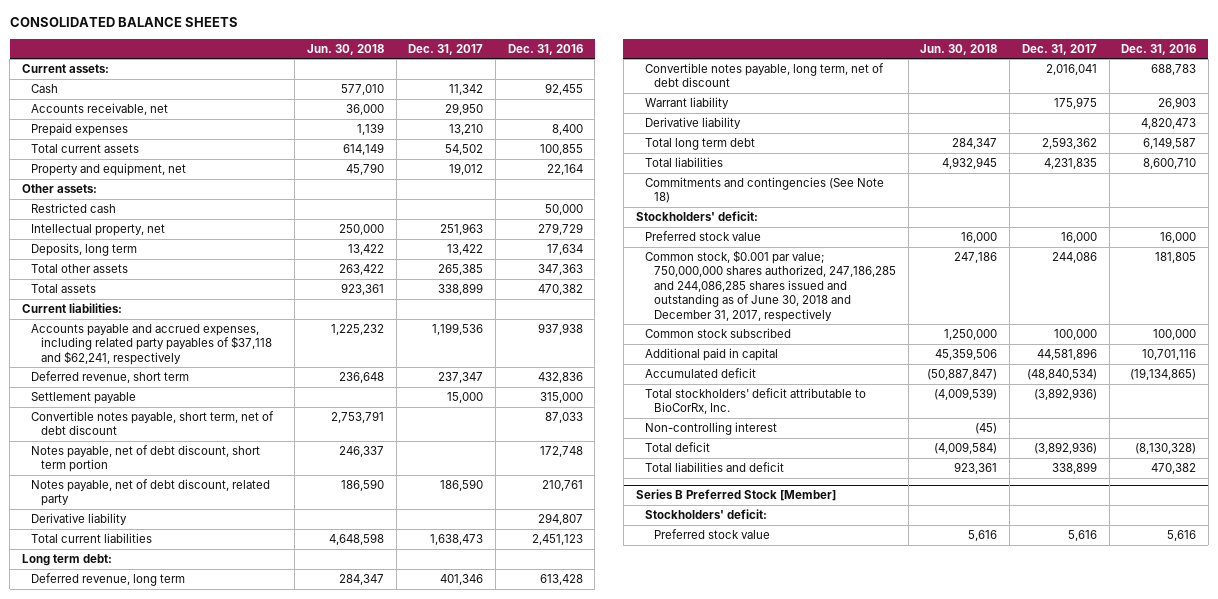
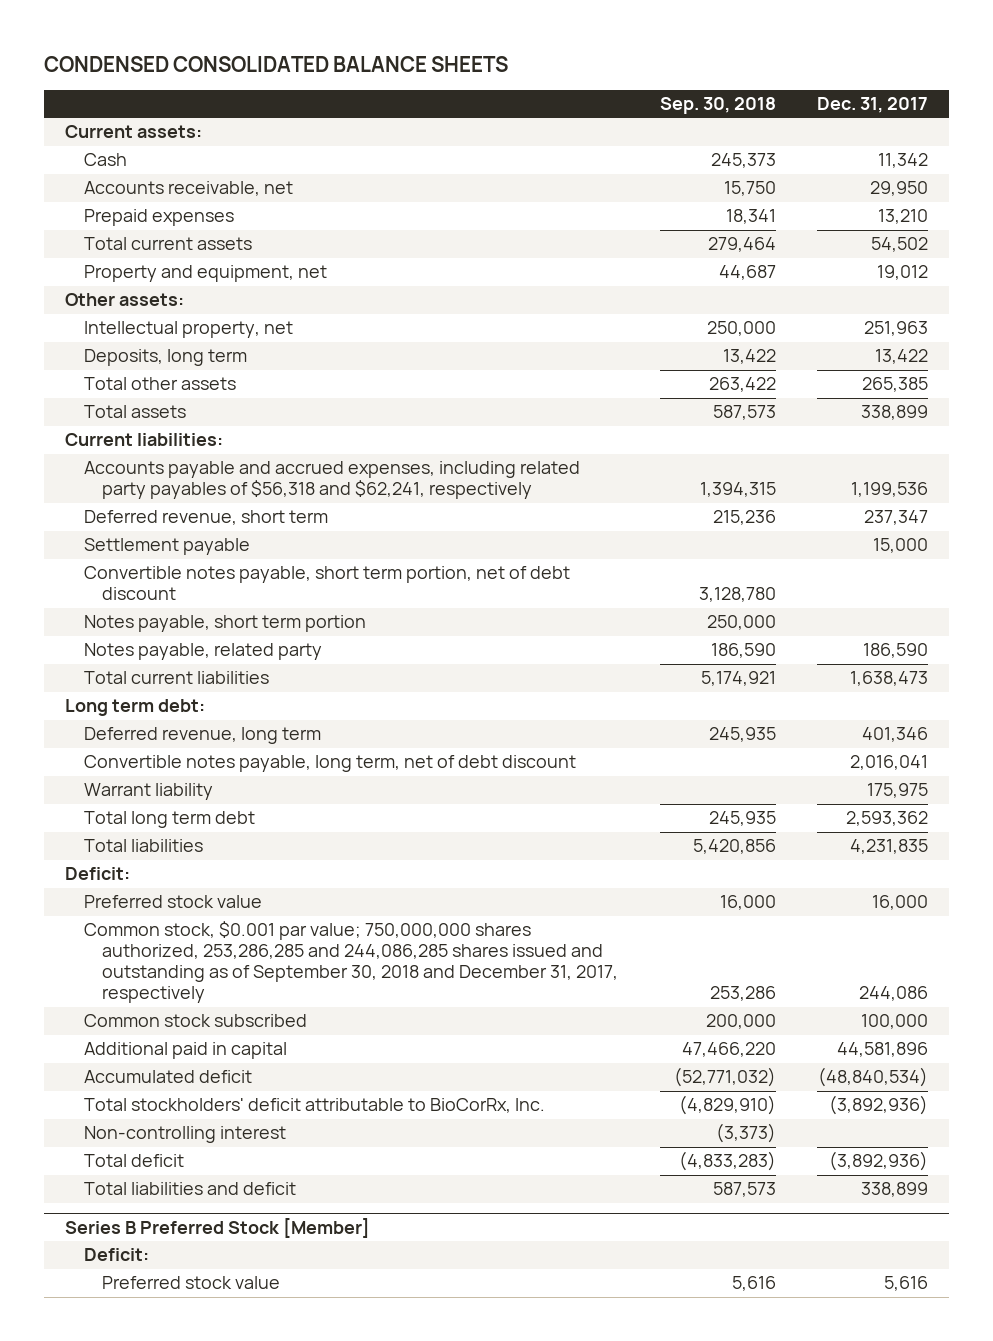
[9,17,238,28] CONSOLIDATED BALANCE SHEETS -> [44,56,509,73] CONDENSED CONSOLIDATED BALANCE SHEETS
[306,43,384,55] Jun. 30, 2018 -> none
[507,43,583,55] Dec. 31, 2016 -> none
none -> [659,97,776,115] Sep. 30, 2018
[31,202,117,213] Restricted cash -> none
[31,323,272,365] Accounts payable and accrued expenses, including related party payables of $37,118 and $62,241, respectively -> [83,461,580,500] Accounts payable and accrued expenses, including related party payables of $56,318 and $62,241, respectively
[31,512,128,525] Derivative liability -> none
[31,410,275,436] Convertible notes payable, short term, net of debt discount -> [83,566,570,601] Convertible notes payable, short term portion, net of debt discount
[31,444,261,473] Notes payable, net of debt discount, short term portion -> [83,615,366,633] Notes payable, short term portion
[31,478,271,507] Notes payable, net of debt discount, related party -> [83,643,322,661] Notes payable, related party
[644,116,741,129] Derivative liability -> none
[644,176,884,204] Commitments and contingencies (See Note 18) -> none
[635,210,758,221] Stockholders' deficit: -> [65,867,131,881] Deficit:
[644,249,897,322] Common stock, $0.001 par value; 750,000,000 shares authorized, 247,186,285 and 244,086,285 shares issued and outstanding as of June 30, 2018 and December 31, 2017, respectively -> [83,921,619,1004] Common stock, $0.001 par value; 750,000,000 shares authorized, 253,286,285 and 244,086,285 shares issued and outstanding as of September 30, 2018 and December 31, 2017, respectively
[644,508,767,519] Stockholders' deficit: -> [83,1248,149,1262] Deficit:

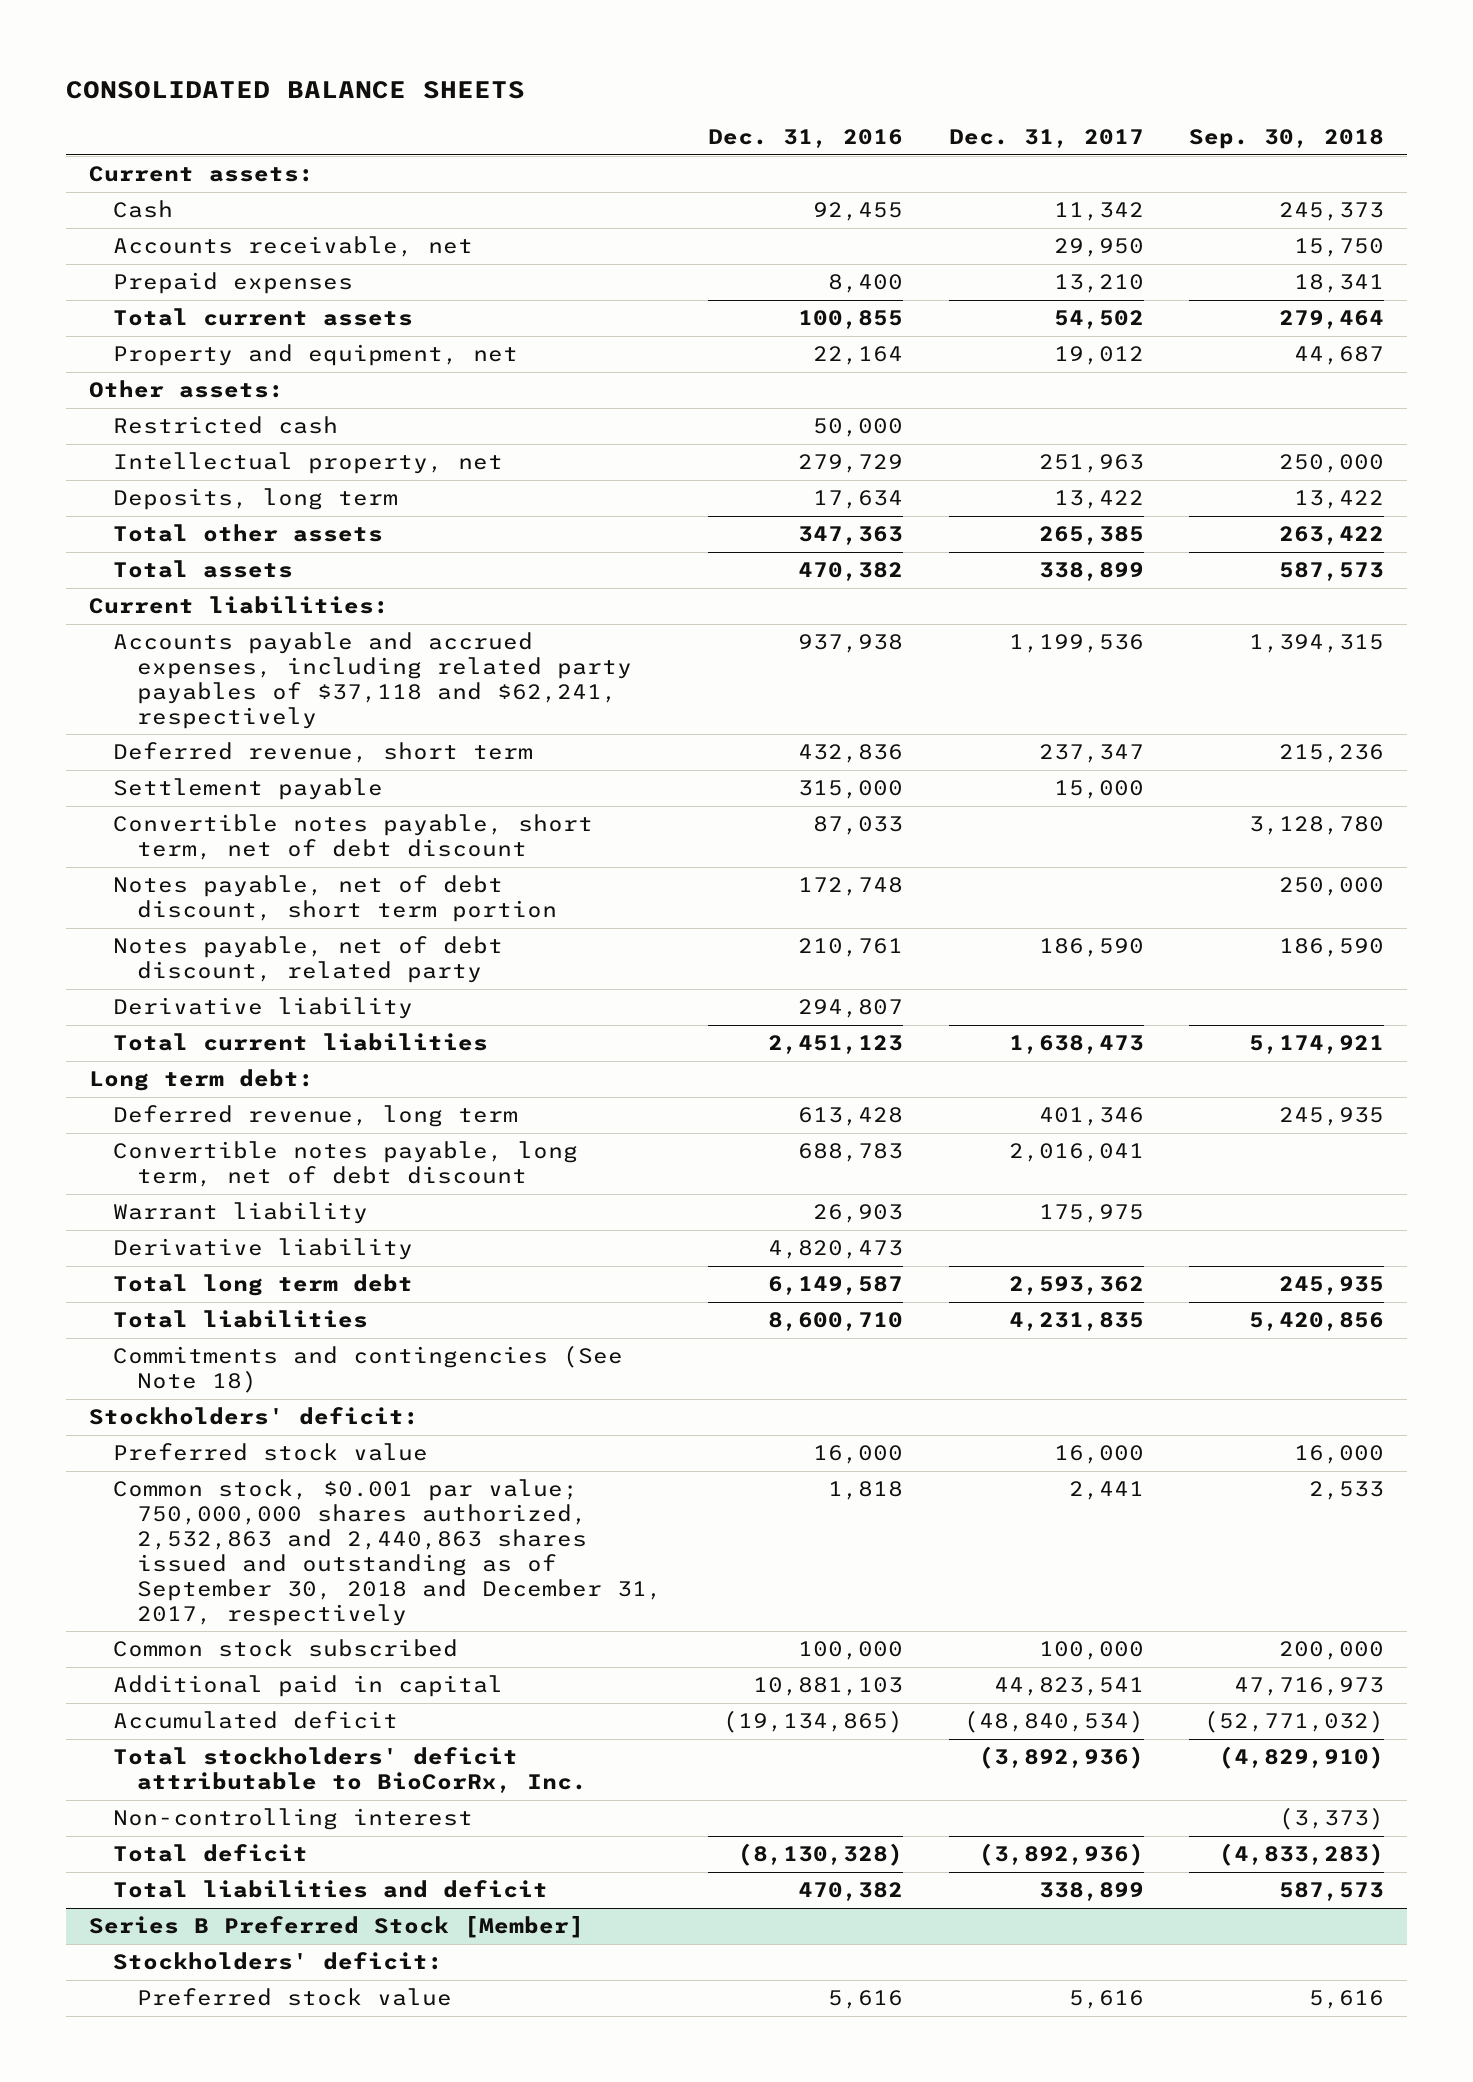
[44,56,509,73] CONDENSED CONSOLIDATED BALANCE SHEETS -> [65,81,525,100] CONSOLIDATED BALANCE SHEETS
none -> [707,129,903,149] Dec. 31, 2016
none -> [112,416,338,435] Restricted cash
[83,461,580,500] Accounts payable and accrued expenses, including related party payables of $56,318 and $62,241, respectively -> [112,632,633,729] Accounts payable and accrued expenses, including related party payables of $37,118 and $62,241, respectively
[83,566,570,601] Convertible notes payable, short term portion, net of debt discount -> [112,814,593,861] Convertible notes payable, short term, net of debt discount
[83,615,366,633] Notes payable, short term portion -> [112,875,558,923] Notes payable, net of debt discount, short term portion
[83,643,322,661] Notes payable, related party -> [112,936,503,984] Notes payable, net of debt discount, related party
none -> [112,997,413,1020] Derivative liability
none -> [112,1238,413,1261] Derivative liability
none -> [112,1345,623,1394] Commitments and contingencies (See Note 18)
[65,867,131,881] Deficit: -> [88,1407,419,1426] Stockholders' deficit:
[83,921,619,1004] Common stock, $0.001 par value; 750,000,000 shares authorized, 253,286,285 and 244,086,285 shares issued and outstanding as of September 30, 2018 and December 31, 2017, respectively -> [112,1479,663,1626] Common stock, $0.001 par value; 750,000,000 shares authorized, 2,532,863 and 2,440,863 shares issued and outstanding as of September 30, 2018 and December 31, 2017, respectively
[709,986,776,1002] 253,286 -> [1309,1481,1385,1501] 2,533
[858,986,928,1002] 244,086 -> [1068,1481,1144,1501] 2,441
[681,1042,776,1058] 47,466,220 -> [1234,1677,1385,1697] 47,716,973
[836,1042,928,1058] 44,581,896 -> [993,1677,1144,1697] 44,823,541
[83,1248,149,1262] Deficit: -> [112,1952,443,1971] Stockholders' deficit:

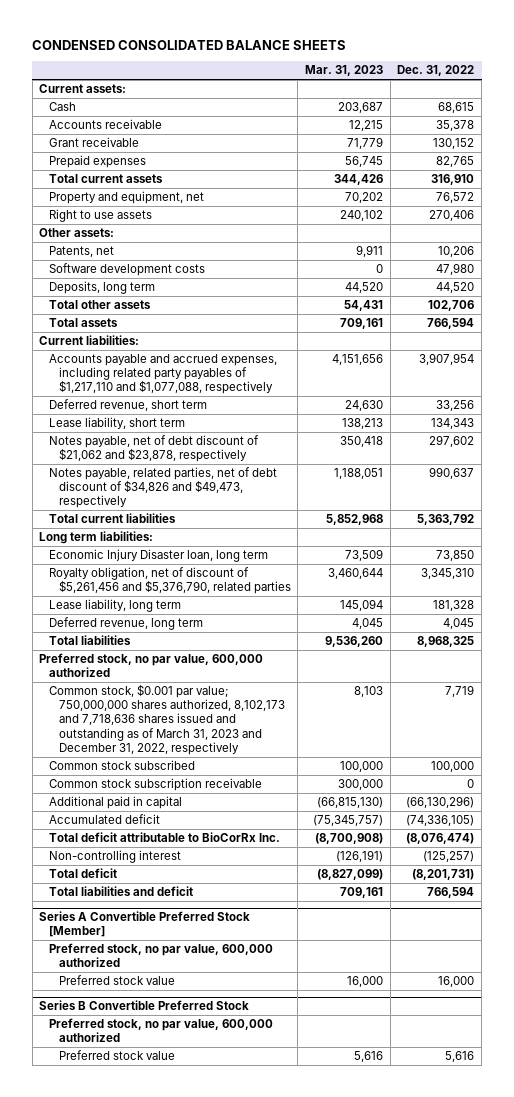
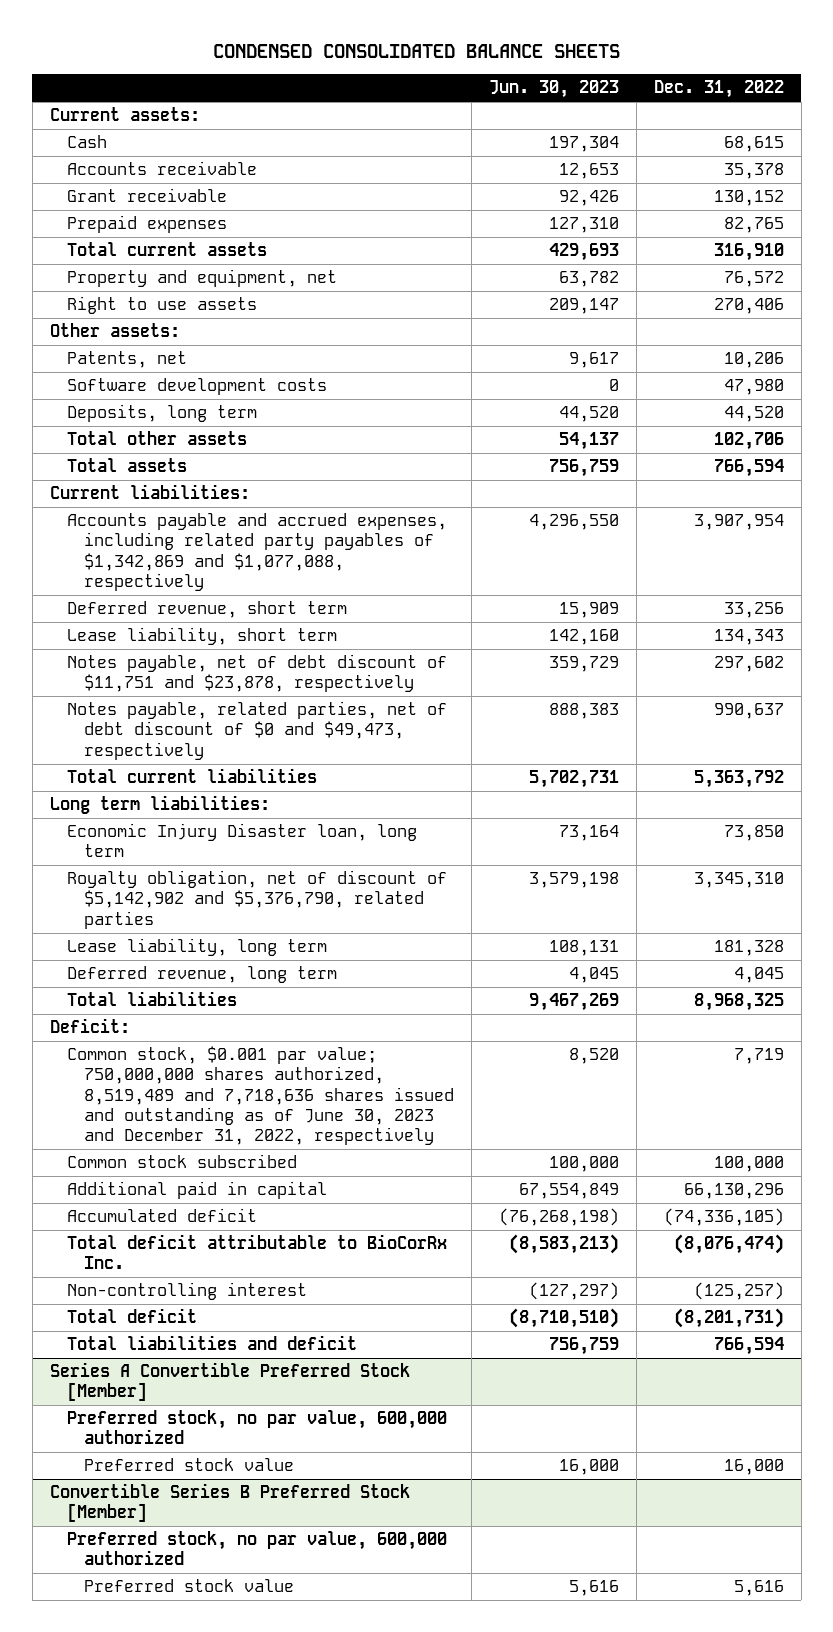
[305,65,384,77] Mar. 31, 2023 -> none
none -> [489,80,620,99] Jun. 30, 2023
[49,354,278,395] Accounts payable and accrued expenses, including related party payables of $1,217,110 and $1,077,088, respectively -> [66,513,447,591] Accounts payable and accrued expenses, including related party payables of $1,342,869 and $1,077,088, respectively
[49,435,260,463] Notes payable, net of debt discount of $21,062 and $23,878, respectively -> [66,654,447,693] Notes payable, net of debt discount of $11,751 and $23,878, respectively
[49,467,278,509] Notes payable, related parties, net of debt discount of $34,826 and $49,473, respectively -> [66,701,447,760] Notes payable, related parties, net of debt discount of $0 and $49,473, respectively
[49,567,291,595] Royalty obligation, net of discount of $5,261,456 and $5,376,790, related parties -> [66,870,447,929] Royalty obligation, net of discount of $5,142,902 and $5,376,790, related parties
[39,653,264,678] Preferred stock, no par value, 600,000 authorized -> none
none -> [49,1018,130,1034] Deficit:
[49,684,285,755] Common stock, $0.001 par value; 750,000,000 shares authorized, 8,102,173 and 7,718,636 shares issued and outstanding as of March 31, 2023 and December 31, 2022, respectively -> [66,1046,455,1145] Common stock, $0.001 par value; 750,000,000 shares authorized, 8,519,489 and 7,718,636 shares issued and outstanding as of June 30, 2023 and December 31, 2022, respectively
[49,778,263,792] Common stock subscription receivable -> none
[406,796,475,809] (66,130,296) -> [683,1183,784,1200] 66,130,296
[39,1000,250,1011] Series B Convertible Preferred Stock -> [49,1483,410,1523] Convertible Series B Preferred Stock [Member]

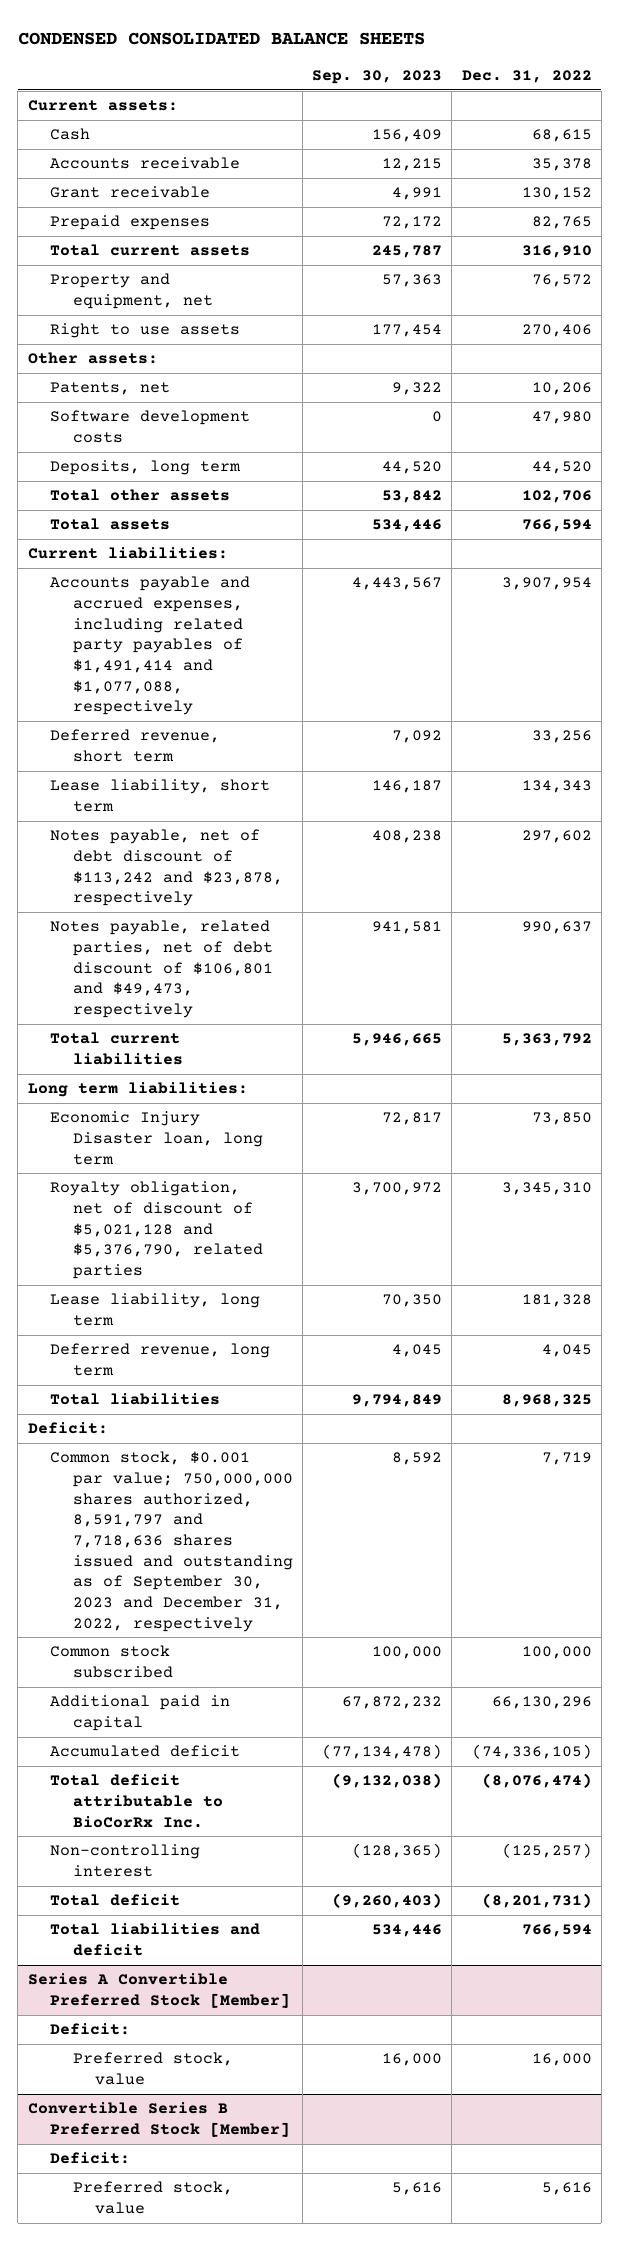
[489,80,620,99] Jun. 30, 2023 -> none
none -> [312,69,443,84] Sep. 30, 2023
[66,513,447,591] Accounts payable and accrued expenses, including related party payables of $1,342,869 and $1,077,088, respectively -> [50,576,251,716] Accounts payable and accrued expenses, including related party payables of $1,491,414 and $1,077,088, respectively
[66,654,447,693] Notes payable, net of debt discount of $11,751 and $23,878, respectively -> [50,829,283,907] Notes payable, net of debt discount of $113,242 and $23,878, respectively
[66,701,447,760] Notes payable, related parties, net of debt discount of $0 and $49,473, respectively -> [50,920,273,1018] Notes payable, related parties, net of debt discount of $106,801 and $49,473, respectively
[66,870,447,929] Royalty obligation, net of discount of $5,142,902 and $5,376,790, related parties -> [50,1181,263,1279] Royalty obligation, net of discount of $5,021,128 and $5,376,790, related parties
[66,1046,455,1145] Common stock, $0.001 par value; 750,000,000 shares authorized, 8,519,489 and 7,718,636 shares issued and outstanding as of June 30, 2023 and December 31, 2022, respectively -> [50,1451,293,1632] Common stock, $0.001 par value; 750,000,000 shares authorized, 8,591,797 and 7,718,636 shares issued and outstanding as of September 30, 2023 and December 31, 2022, respectively
[66,1410,447,1445] Preferred stock, no par value, 600,000 authorized -> none
none -> [50,2023,131,2036] Deficit:
[84,1458,295,1472] Preferred stock value -> [72,2052,233,2085] Preferred stock, value
[66,1531,447,1566] Preferred stock, no par value, 600,000 authorized -> none
none -> [50,2152,131,2165] Deficit:
[84,1579,295,1593] Preferred stock value -> [72,2181,233,2214] Preferred stock, value

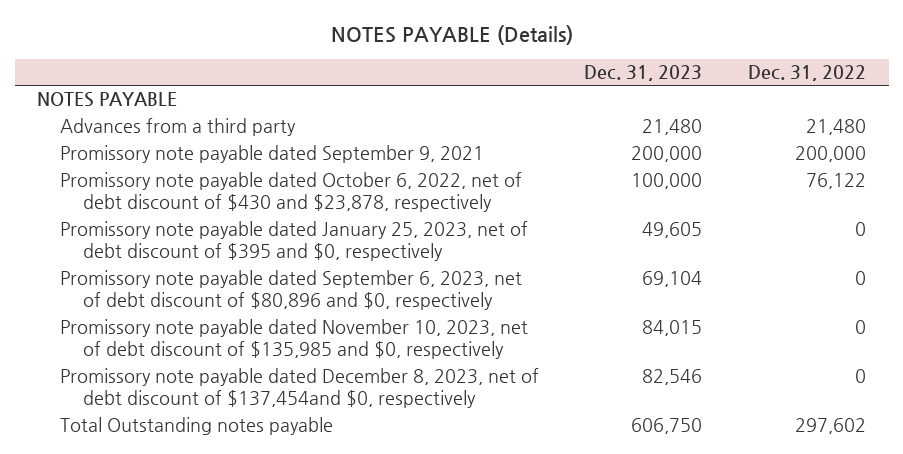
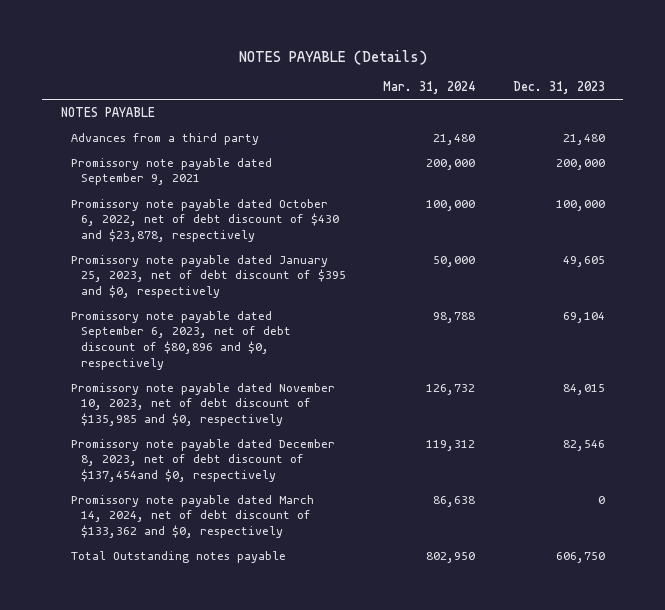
[747,64,866,81] Dec. 31, 2022 -> none
none -> [383,81,476,95] Mar. 31, 2024
none -> [70,494,314,539] Promissory note payable dated March 14, 2024, net of debt discount of $133,362 and $0, respectively

